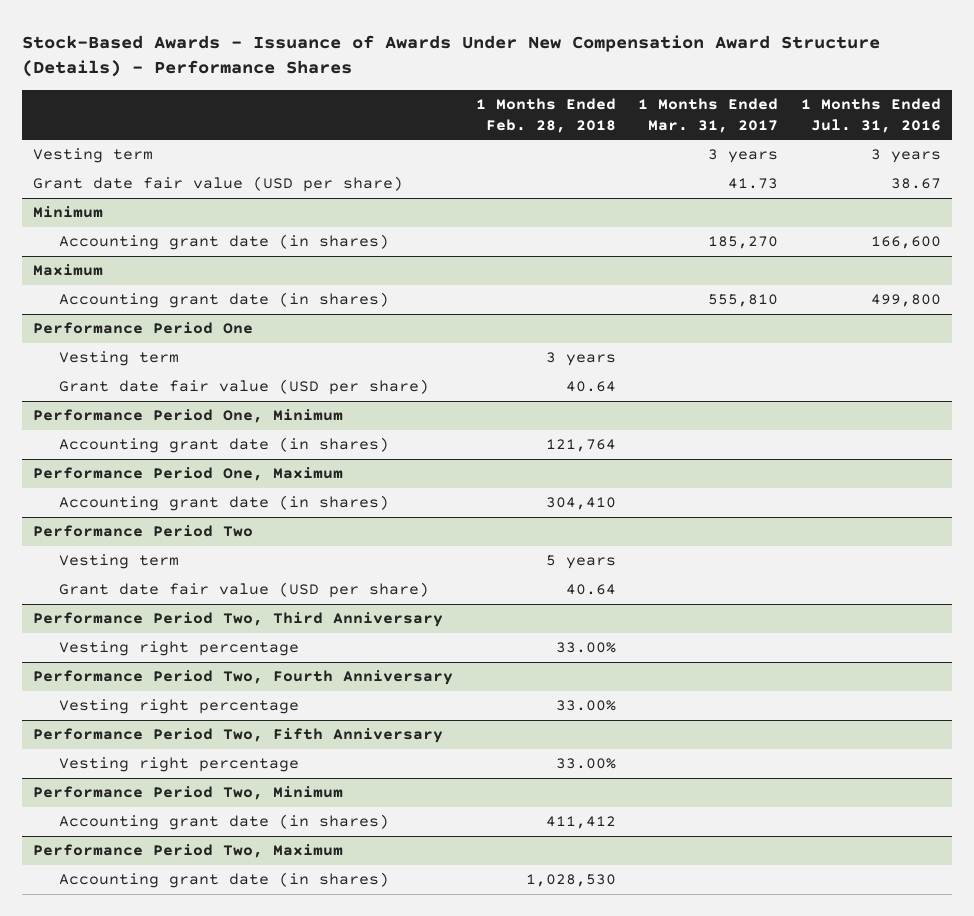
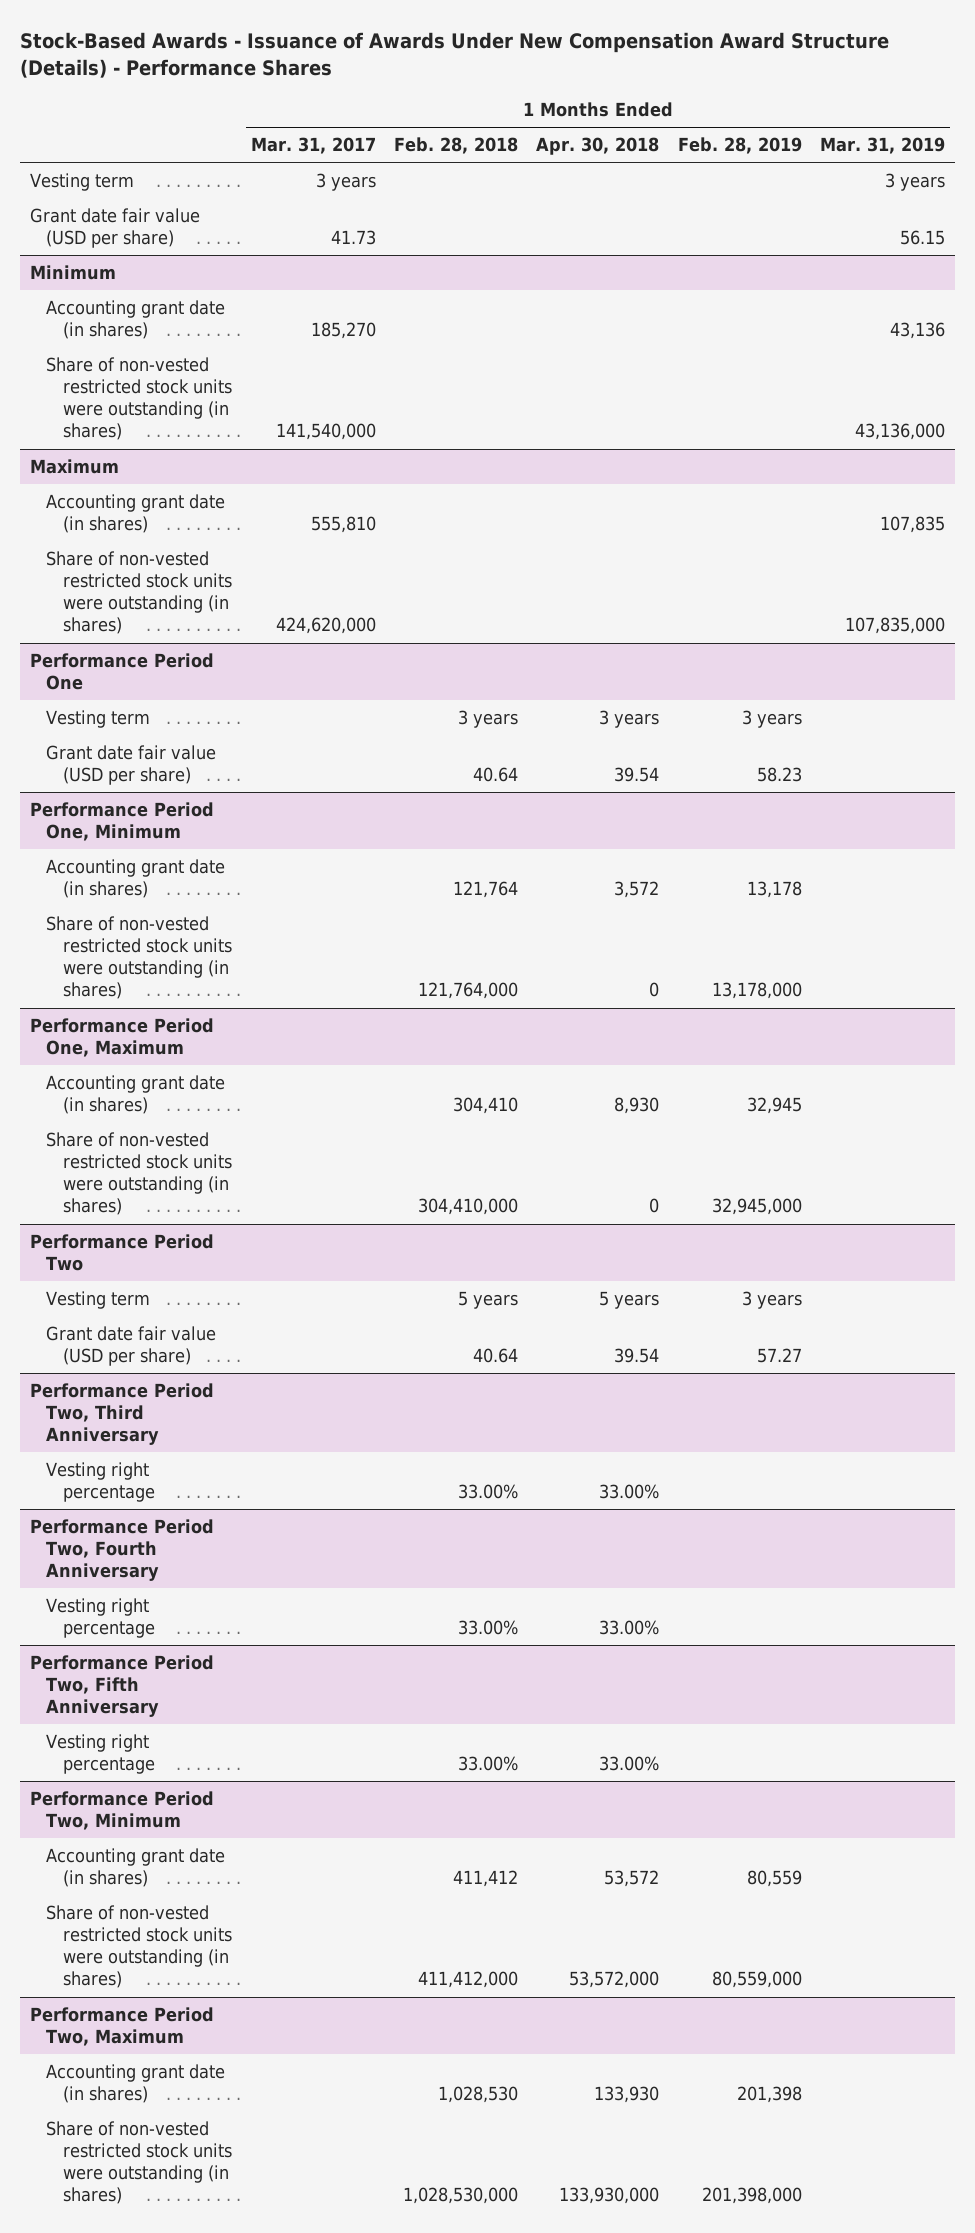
[800,98,941,133] 1 Months Ended Jul. 31, 2016 -> none
none -> [536,137,660,156] Apr. 30, 2018
none -> [677,137,802,155] Feb. 28, 2019
none -> [820,137,946,155] Mar. 31, 2019
none -> [46,356,233,441] Share of non-vested restricted stock units were outstanding (in shares)
none -> [46,550,233,635] Share of non-vested restricted stock units were outstanding (in shares)
none -> [46,915,233,1000] Share of non-vested restricted stock units were outstanding (in shares)
none -> [46,1131,233,1216] Share of non-vested restricted stock units were outstanding (in shares)
none -> [46,1904,233,1989] Share of non-vested restricted stock units were outstanding (in shares)
none -> [46,2120,233,2205] Share of non-vested restricted stock units were outstanding (in shares)

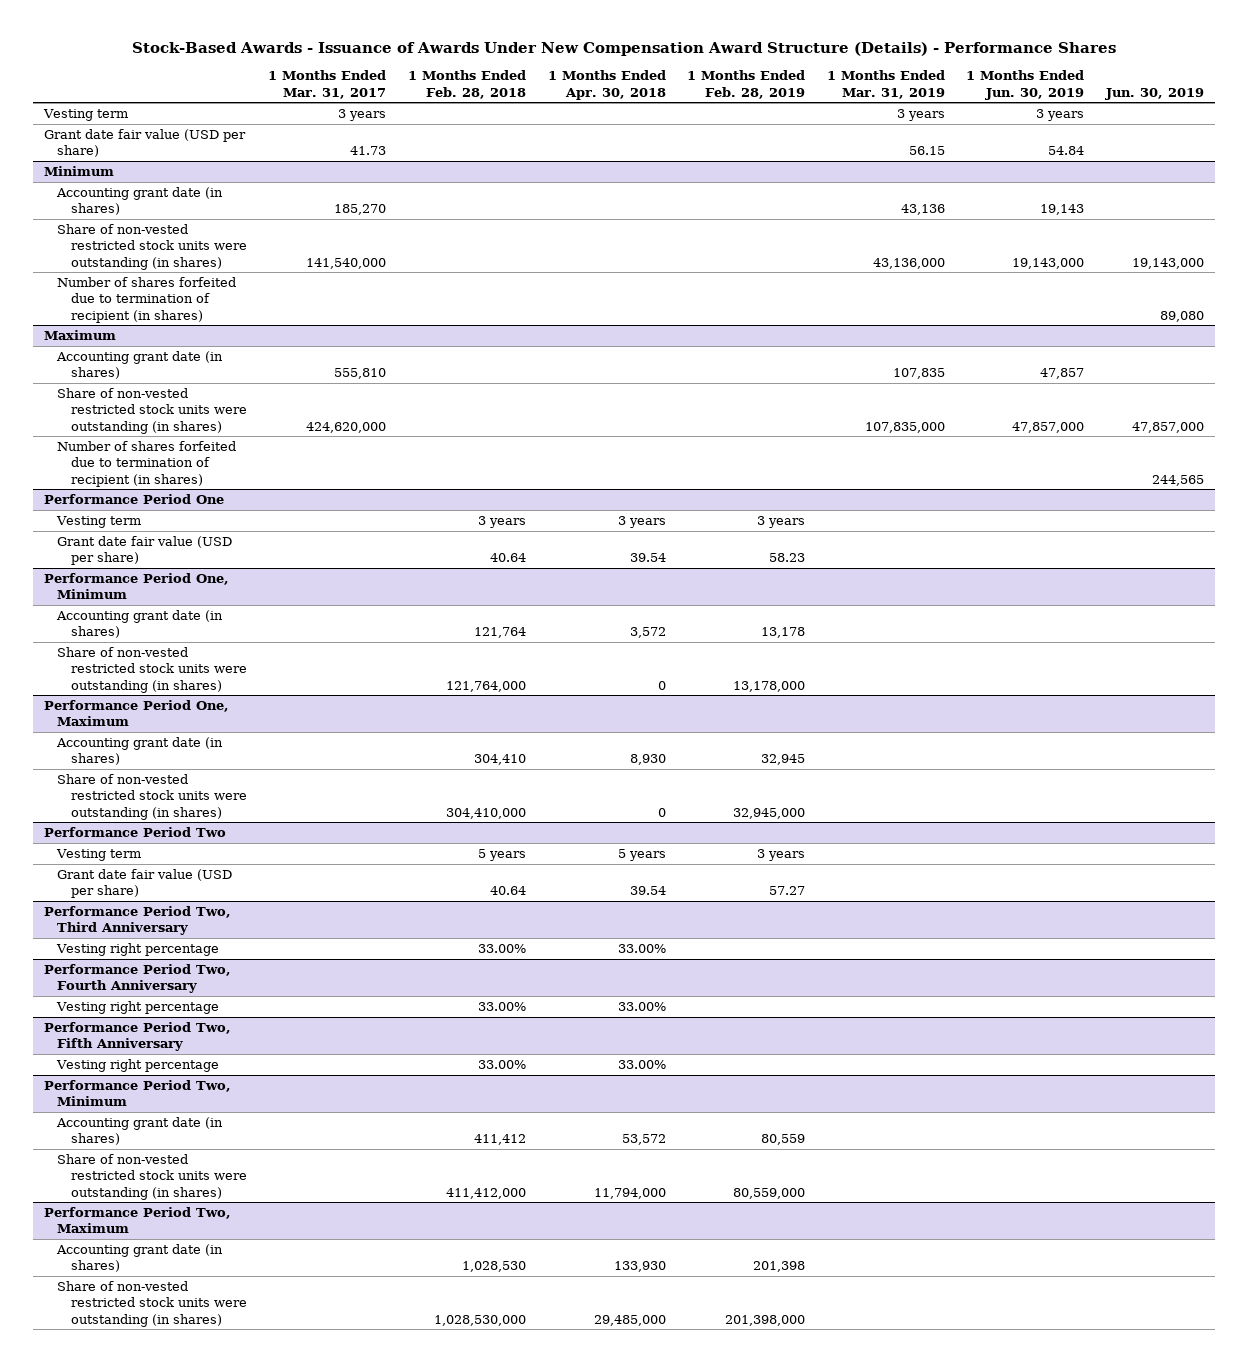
none -> [966,70,1085,100] 1 Months Ended Jun. 30, 2019
none -> [1105,87,1205,100] Jun. 30, 2019
none -> [57,276,237,323] Number of shares forfeited due to termination of recipient (in shares)
none -> [57,440,237,487] Number of shares forfeited due to termination of recipient (in shares)
[569,1971,660,1989] 53,572,000 -> [593,1187,666,1199] 11,794,000
[559,2187,660,2205] 133,930,000 -> [593,1314,666,1326] 29,485,000

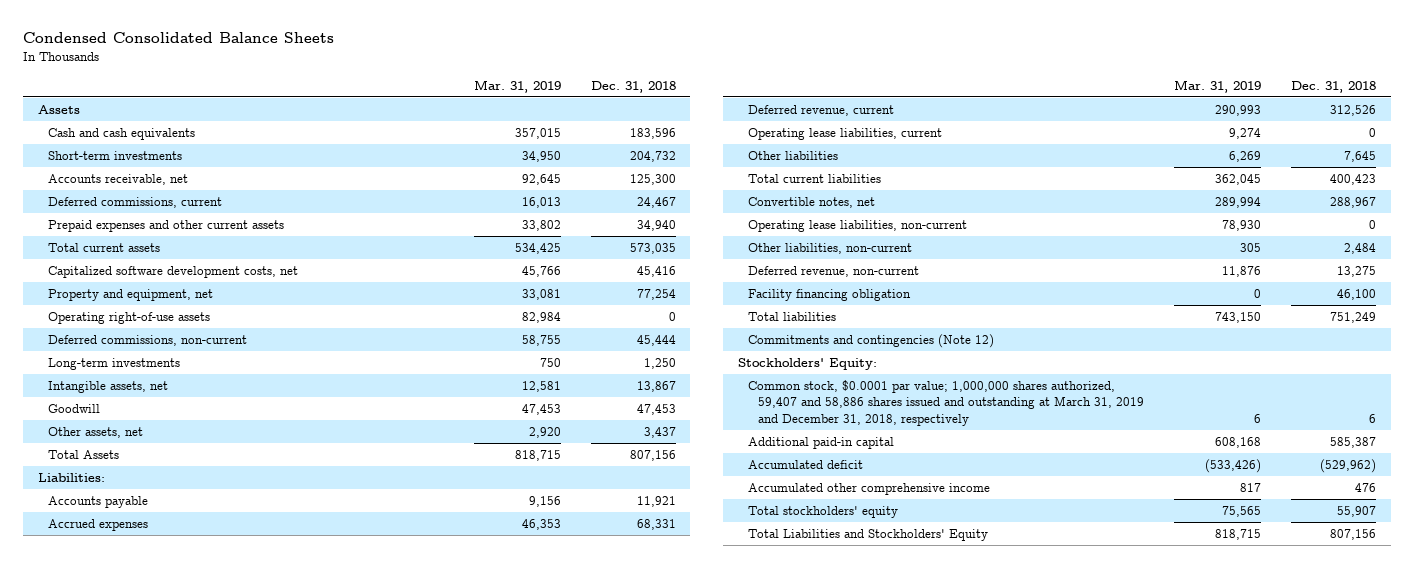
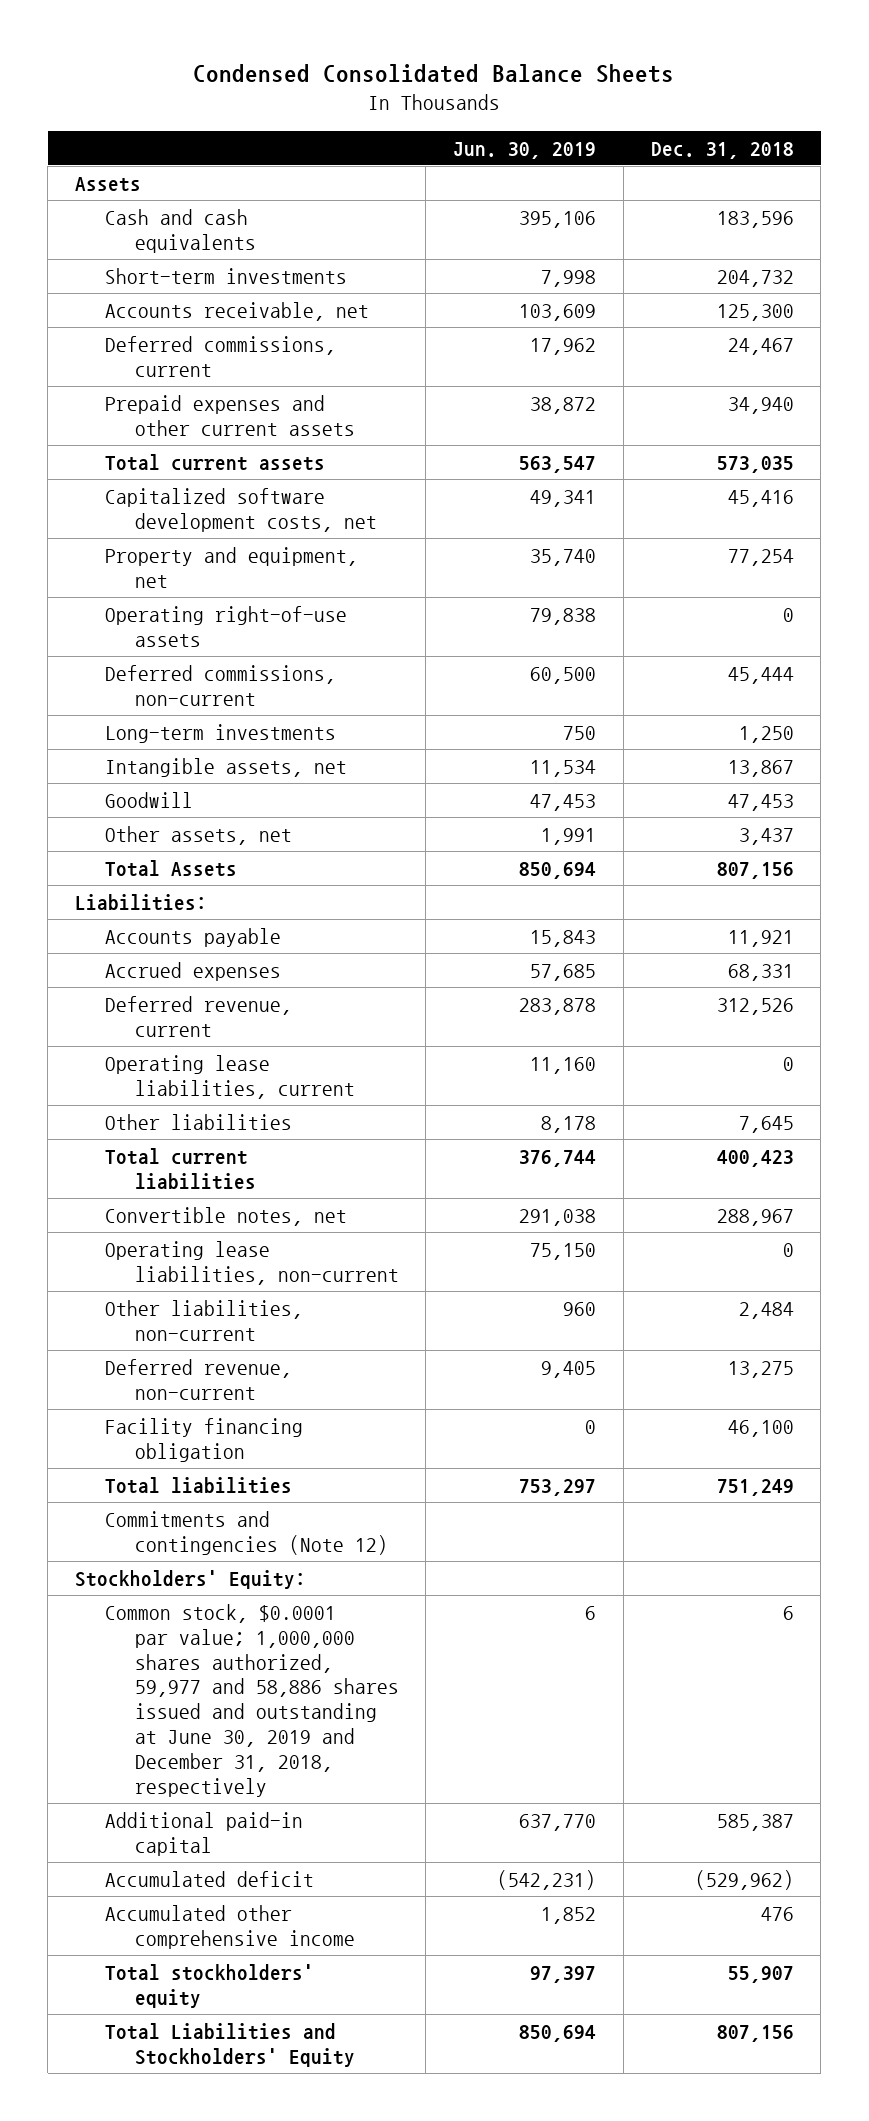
[473,79,561,93] Mar. 31, 2019 -> none
none -> [453,141,597,159] Jun. 30, 2019
[748,380,1145,426] Common stock, $0.0001 par value; 1,000,000 shares authorized, 59,407 and 58,886 shares issued and outstanding at March 31, 2019 and December 31, 2018, respectively -> [104,1603,399,1797] Common stock, $0.0001 par value; 1,000,000 shares authorized, 59,977 and 58,886 shares issued and outstanding at June 30, 2019 and December 31, 2018, respectively

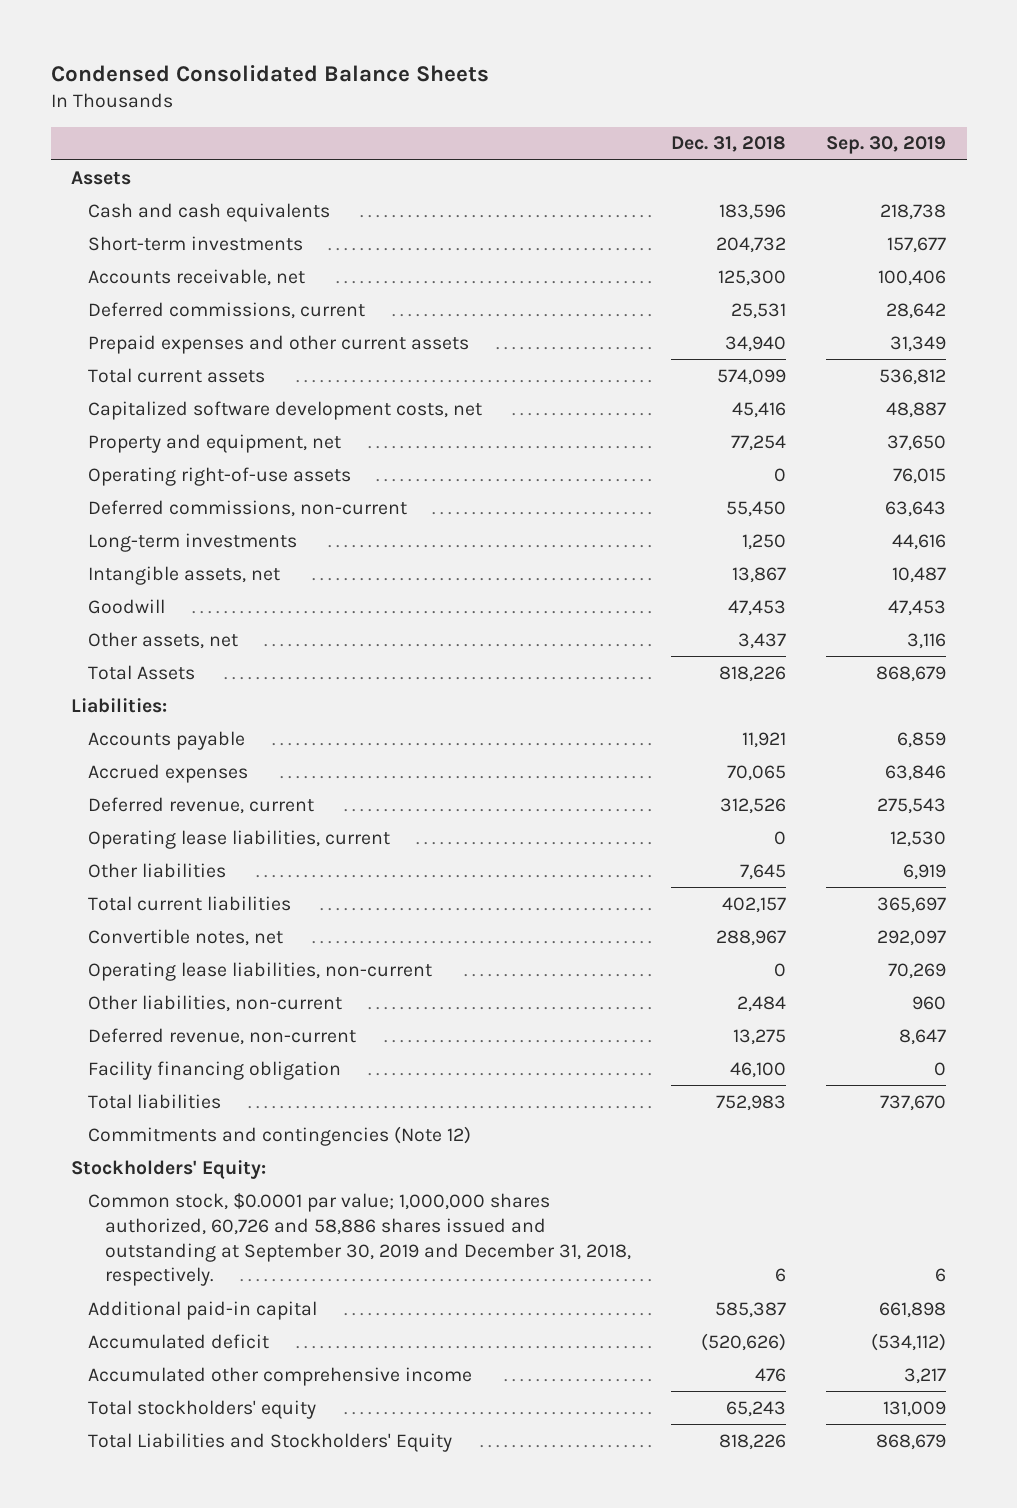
[453,141,597,159] Jun. 30, 2019 -> none
none -> [826,136,947,155] Sep. 30, 2019
[727,337,794,355] 24,467 -> [731,302,787,319] 25,531
[716,455,794,473] 573,035 -> [717,368,787,385] 574,099
[727,666,794,684] 45,444 -> [726,500,787,517] 55,450
[716,861,794,879] 807,156 -> [719,665,787,682] 818,226
[727,963,794,981] 68,331 -> [727,764,787,781] 70,065
[716,1149,794,1167] 400,423 -> [722,896,787,913] 402,157
[716,1478,794,1496] 751,249 -> [716,1094,787,1111] 752,983
[104,1603,399,1797] Common stock, $0.0001 par value; 1,000,000 shares authorized, 59,977 and 58,886 shares issued and outstanding at June 30, 2019 and December 31, 2018, respectively -> [87,1192,631,1287] Common stock, $0.0001 par value; 1,000,000 shares authorized, 60,726 and 58,886 shares issued and outstanding at September 30, 2019 and December 31, 2018, respectively.
[694,1869,794,1890] (529,962) -> [701,1332,787,1351] (520,626)
[727,1965,794,1983] 55,907 -> [726,1400,787,1417] 65,243
[716,2024,794,2042] 807,156 -> [719,1433,787,1450] 818,226

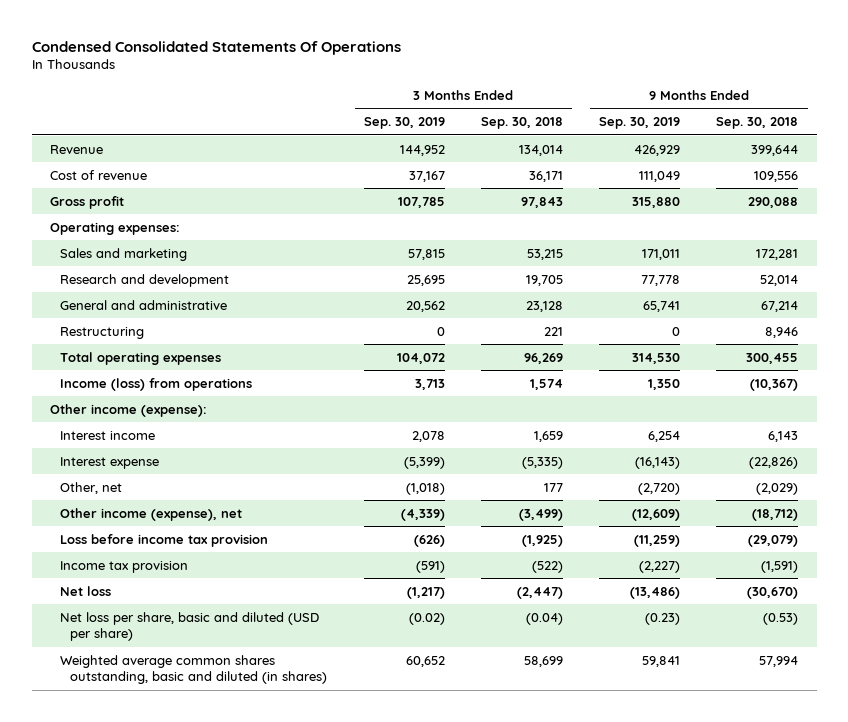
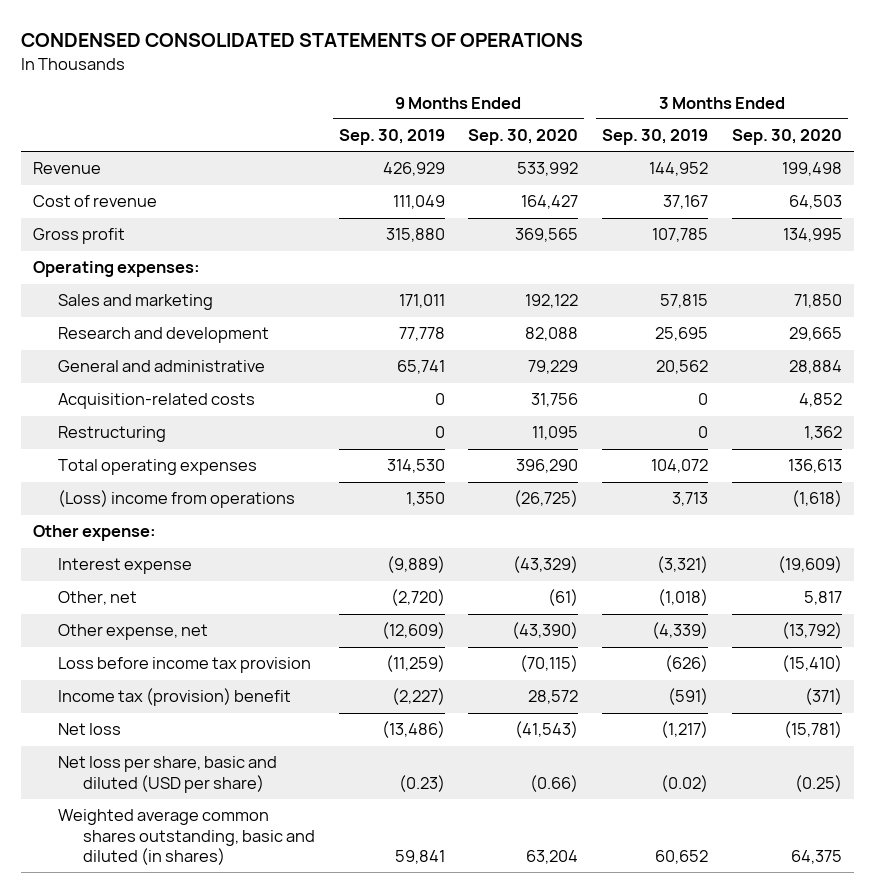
[31,40,401,55] Condensed Consolidated Statements Of Operations -> [20,32,583,47] CONDENSED CONSOLIDATED STATEMENTS OF OPERATIONS
[480,116,563,129] Sep. 30, 2018 -> none
[716,116,799,129] Sep. 30, 2018 -> none
none -> [468,129,579,146] Sep. 30, 2020
none -> [731,129,842,146] Sep. 30, 2020
none -> [57,393,255,410] Acquisition-related costs
[60,430,156,440] Interest income -> none
[60,377,253,391] Income (loss) from operations -> [57,490,295,509] (Loss) income from operations
[49,403,207,417] Other income (expense): -> [32,525,156,542] Other expense:
[403,456,445,469] (5,399) -> [656,556,708,574] (3,321)
[635,456,681,469] (16,143) -> [386,556,445,574] (9,889)
[60,507,243,521] Other income (expense), net -> [57,624,208,641] Other expense, net
[60,560,189,573] Income tax provision -> [57,688,291,707] Income tax (provision) benefit

